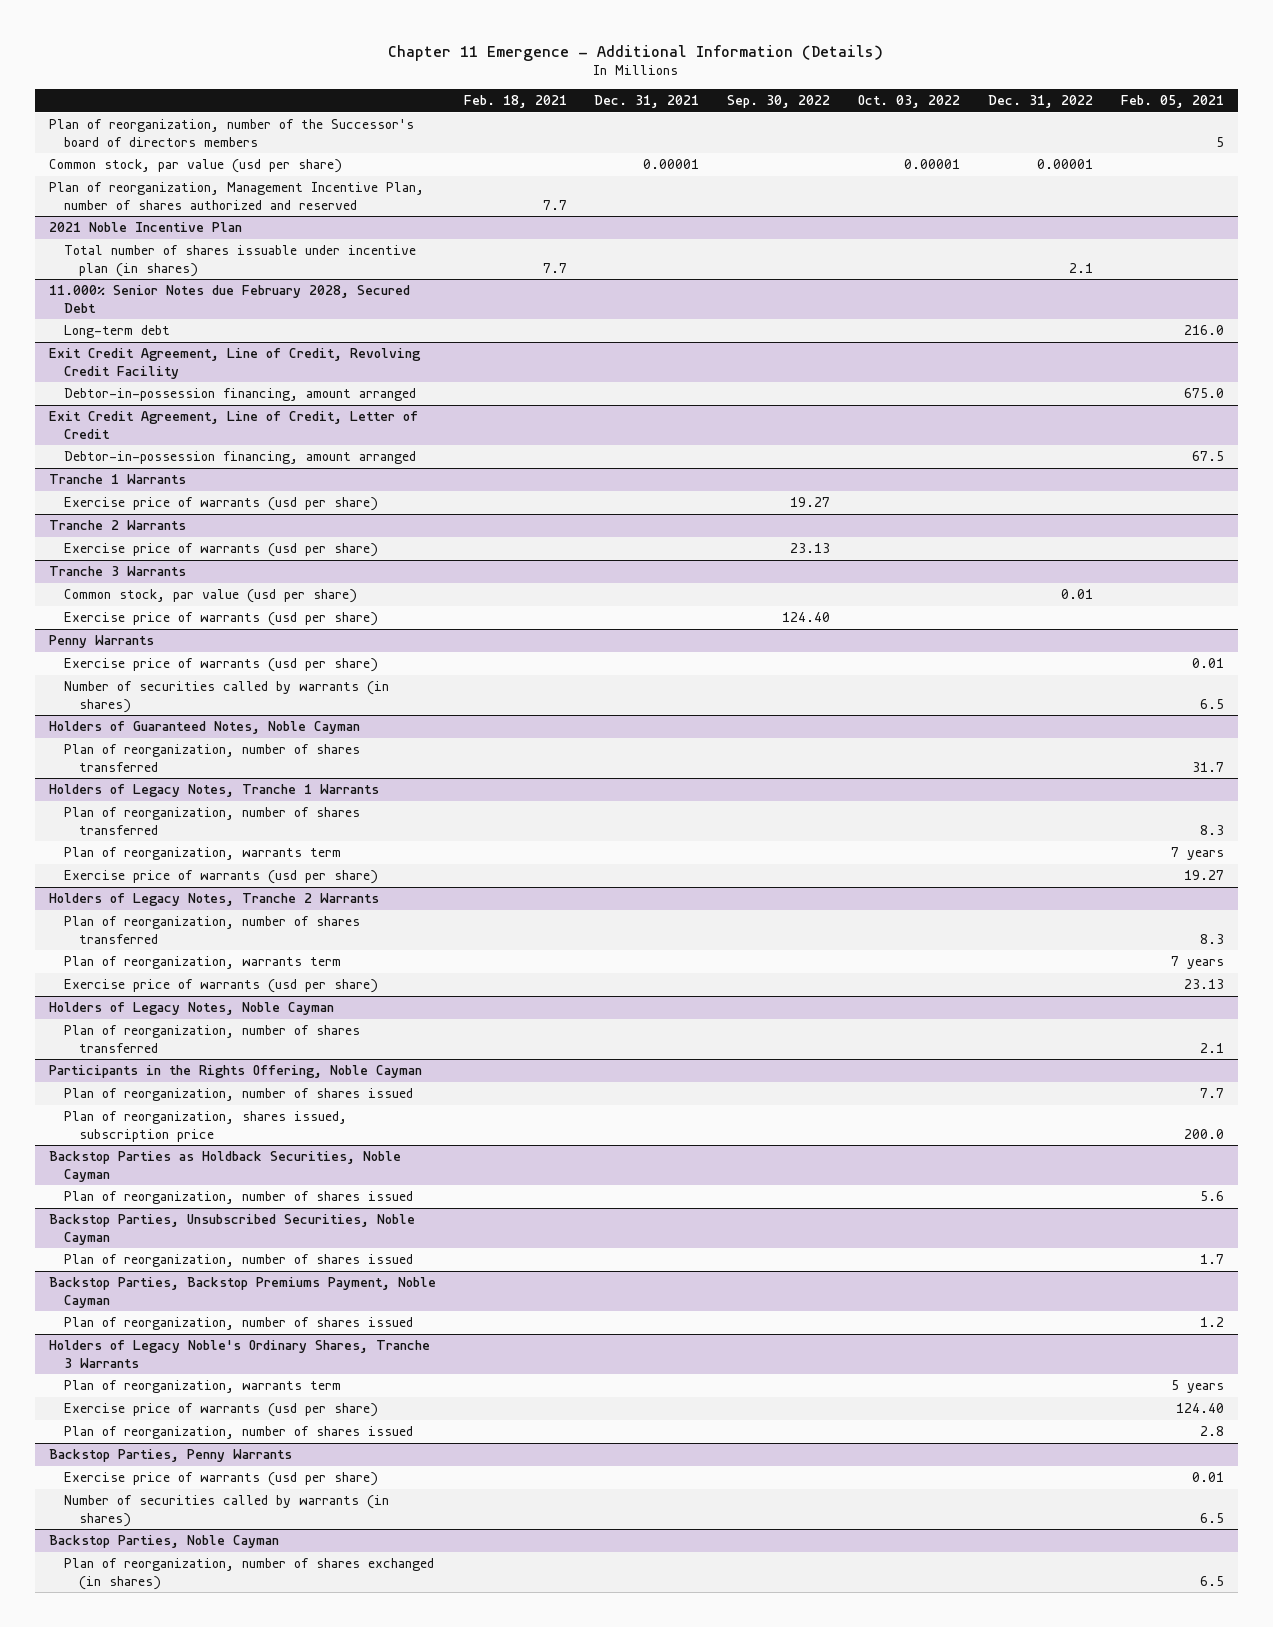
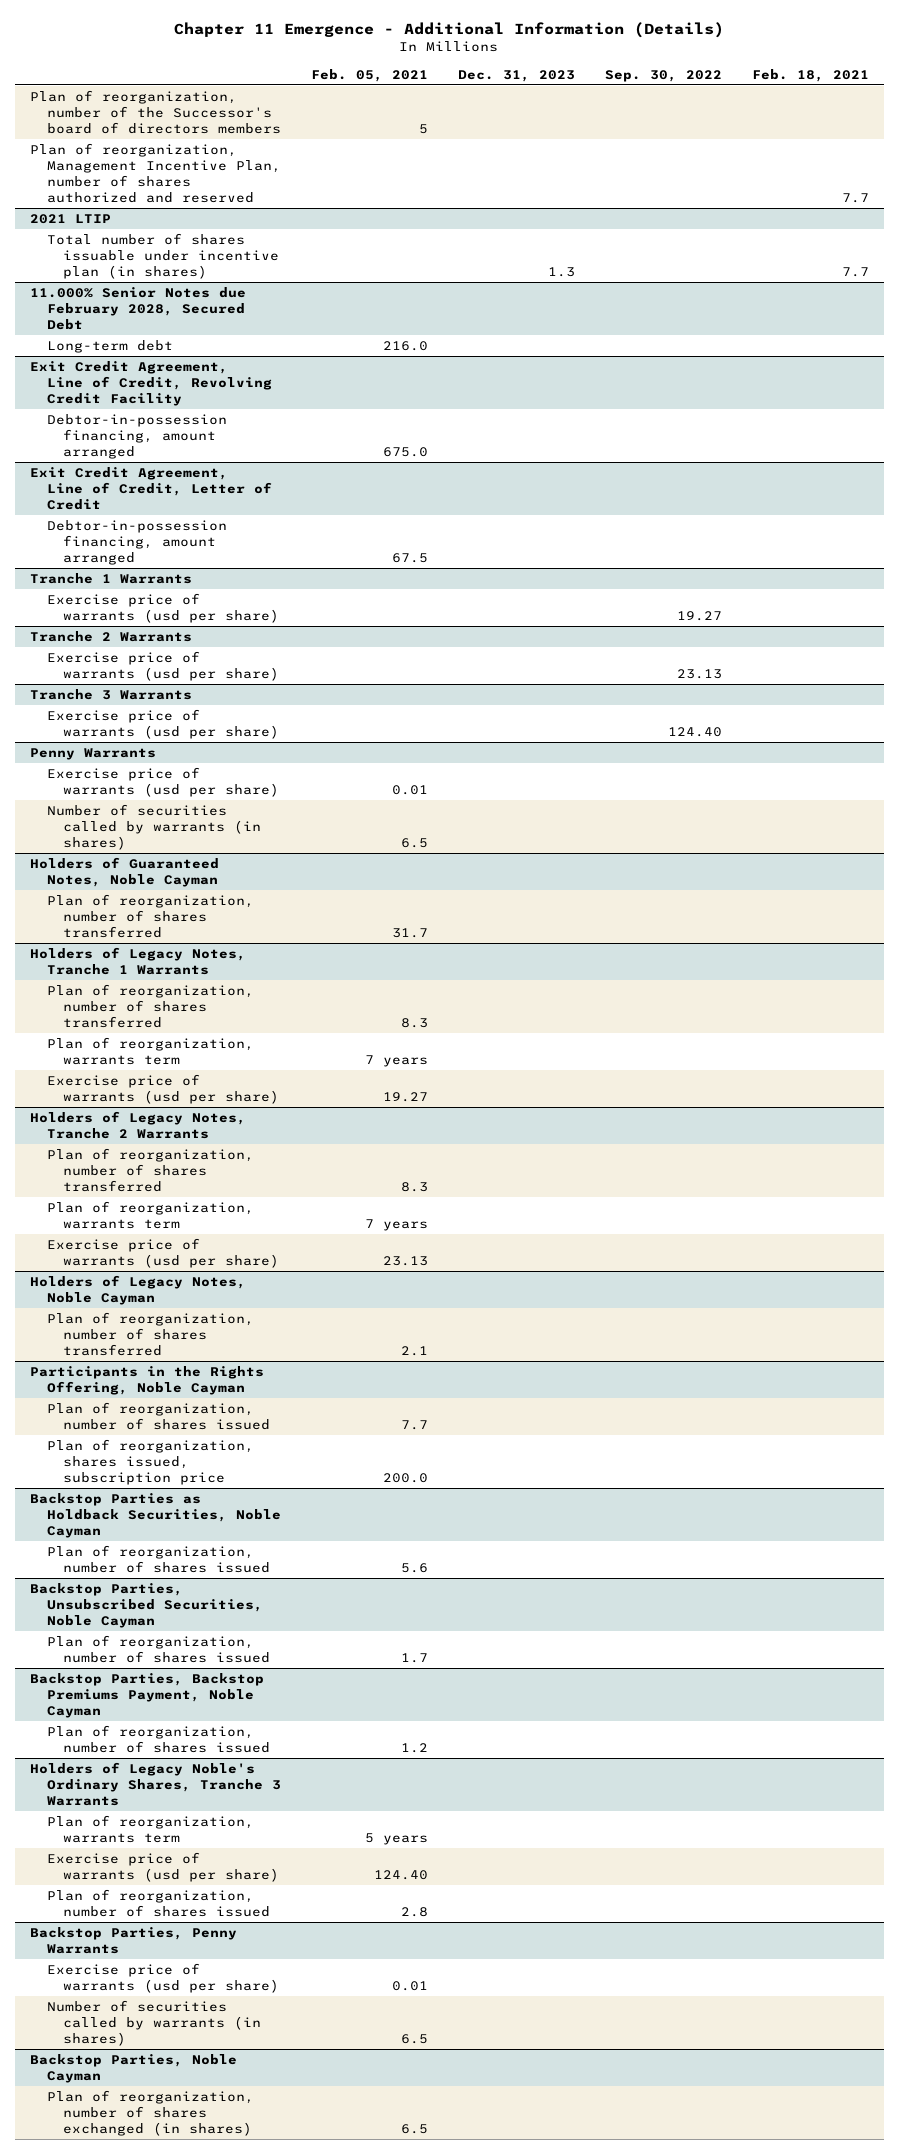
[594,95,700,109] Dec. 31, 2021 -> none
[858,95,961,109] Oct. 03, 2022 -> none
[987,95,1093,109] Dec. 31, 2022 -> none
none -> [457,69,575,82] Dec. 31, 2023
[48,159,342,174] Common stock, par value (usd per share) -> none
[48,222,242,233] 2021 Noble Incentive Plan -> [30,213,112,224] 2021 LTIP
[63,589,357,604] Common stock, par value (usd per share) -> none

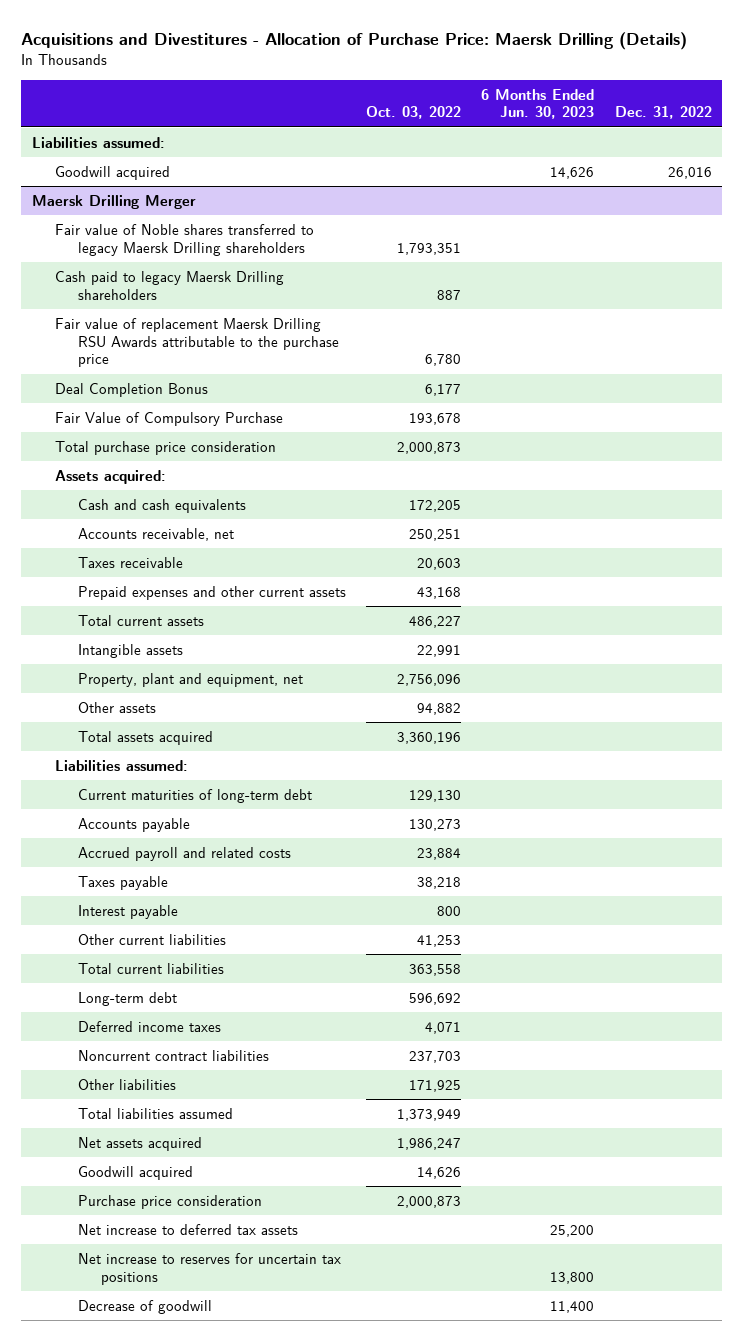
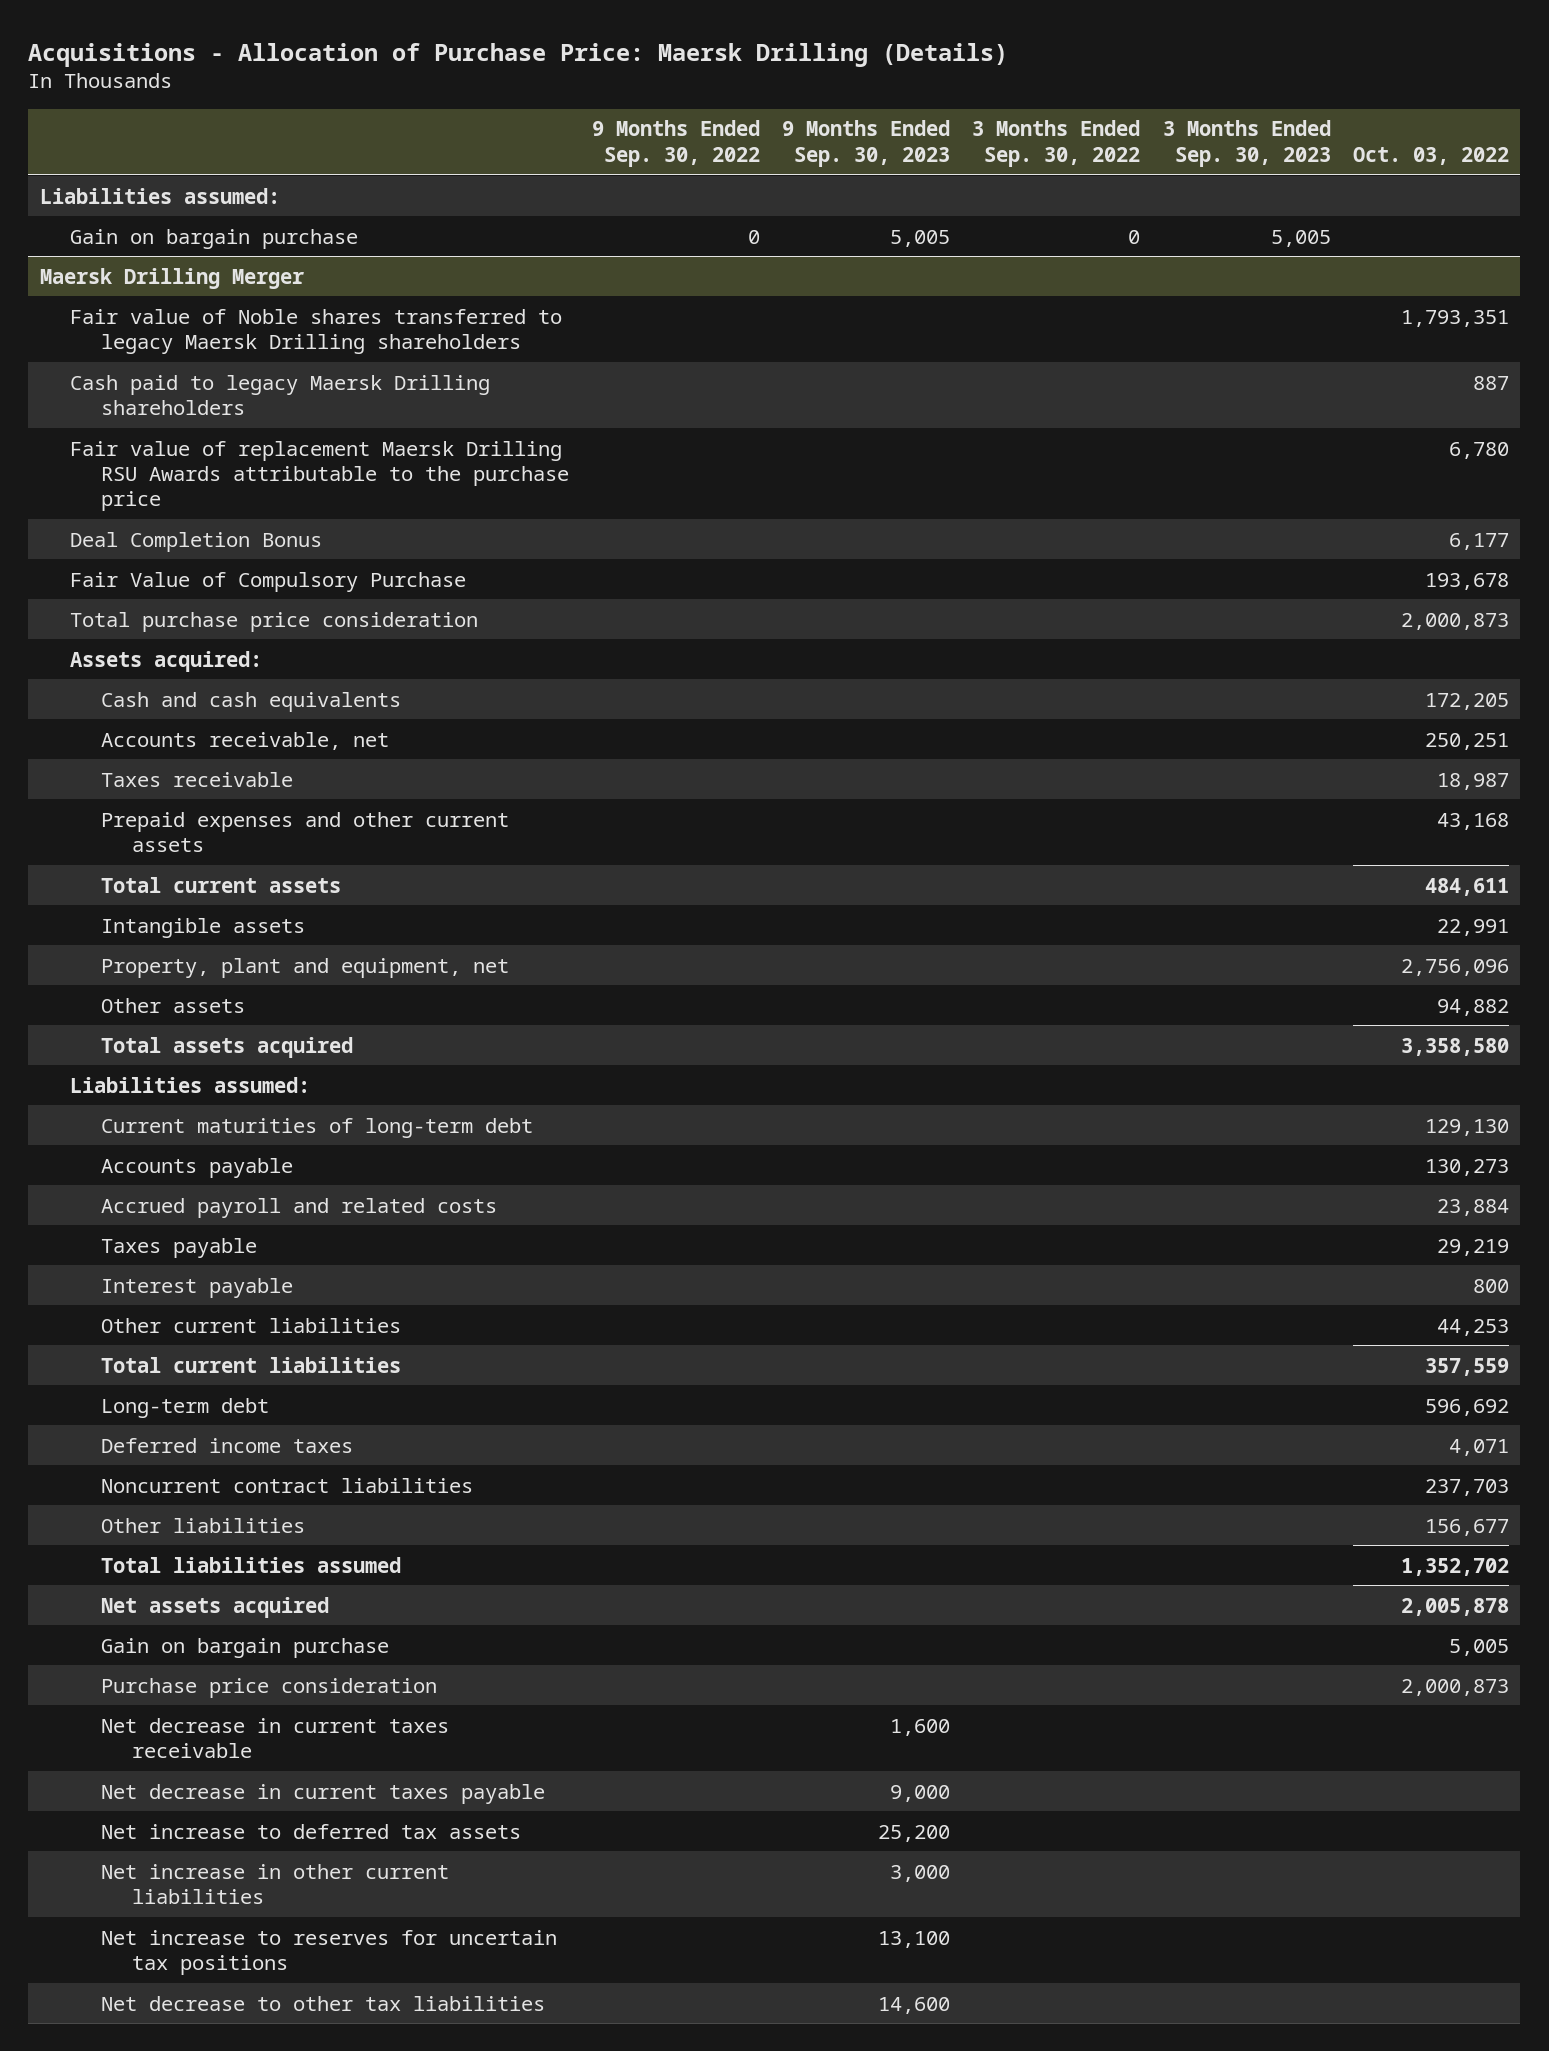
[21,31,688,50] Acquisitions and Divestitures - Allocation of Purchase Price: Maersk Drilling (Details) -> [28,42,1009,67] Acquisitions - Allocation of Purchase Price: Maersk Drilling (Details)
[481,88,595,120] 6 Months Ended Jun. 30, 2023 -> none
[614,106,712,120] Dec. 31, 2022 -> none
none -> [591,120,760,167] 9 Months Ended Sep. 30, 2022
none -> [781,120,950,167] 9 Months Ended Sep. 30, 2023
none -> [972,120,1141,167] 3 Months Ended Sep. 30, 2022
none -> [1162,120,1331,167] 3 Months Ended Sep. 30, 2023
[54,165,170,180] Goodwill acquired -> none
none -> [70,228,359,249] Gain on bargain purchase
[416,557,461,570] 20,603 -> [1436,772,1509,790] 18,987
[408,615,461,628] 486,227 -> [1424,877,1509,896] 484,611
[396,731,461,744] 3,360,196 -> [1400,1037,1509,1056] 3,358,580
[416,876,461,889] 38,218 -> [1436,1238,1509,1256] 29,219
[416,934,461,947] 41,253 -> [1436,1318,1509,1336] 44,253
[408,963,461,976] 363,558 -> [1424,1357,1509,1376] 357,559
[77,1165,193,1180] Goodwill acquired -> none
[408,1079,461,1092] 171,925 -> [1424,1518,1509,1536] 156,677
[396,1108,461,1121] 1,373,949 -> [1400,1557,1509,1576] 1,352,702
[396,1137,461,1150] 1,986,247 -> [1400,1597,1509,1616] 2,005,878
none -> [101,1637,390,1658] Gain on bargain purchase
none -> [101,1717,450,1758] Net decrease in current taxes receivable
none -> [101,1783,546,1804] Net decrease in current taxes payable
none -> [101,1863,450,1904] Net increase in other current liabilities
[77,1299,212,1314] Decrease of goodwill -> none
none -> [101,1995,546,2011] Net decrease to other tax liabilities

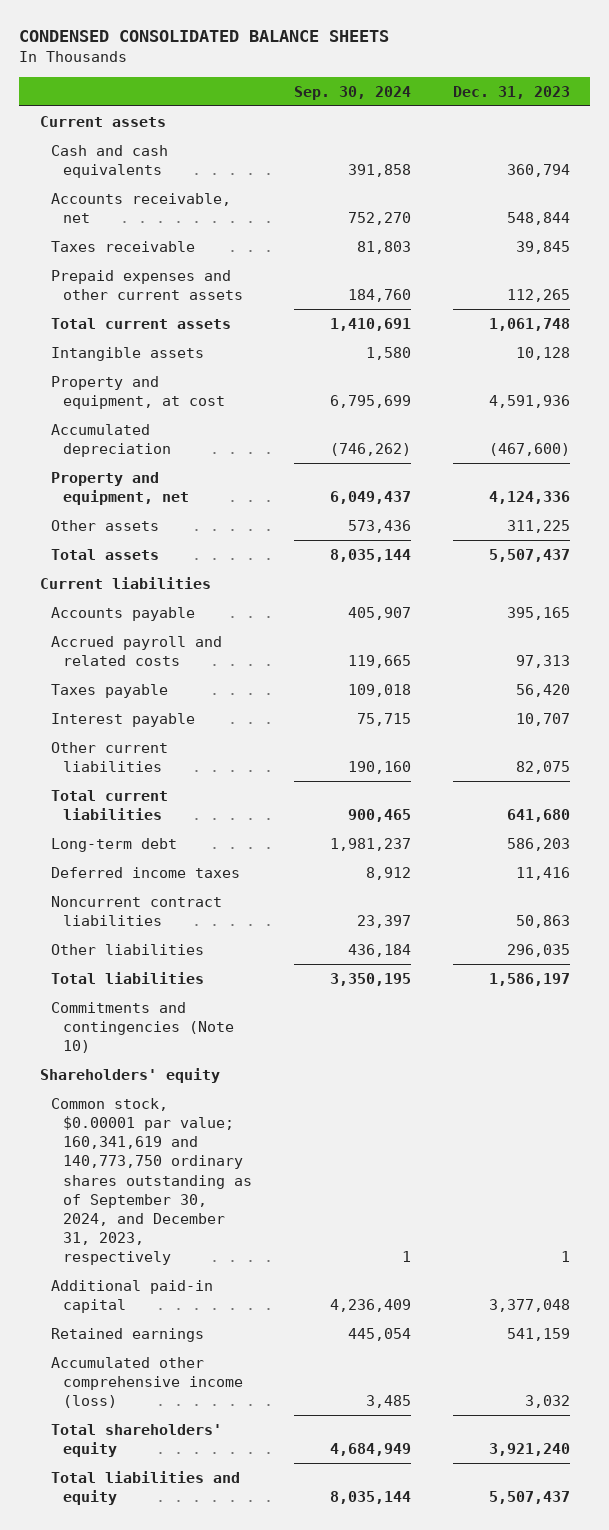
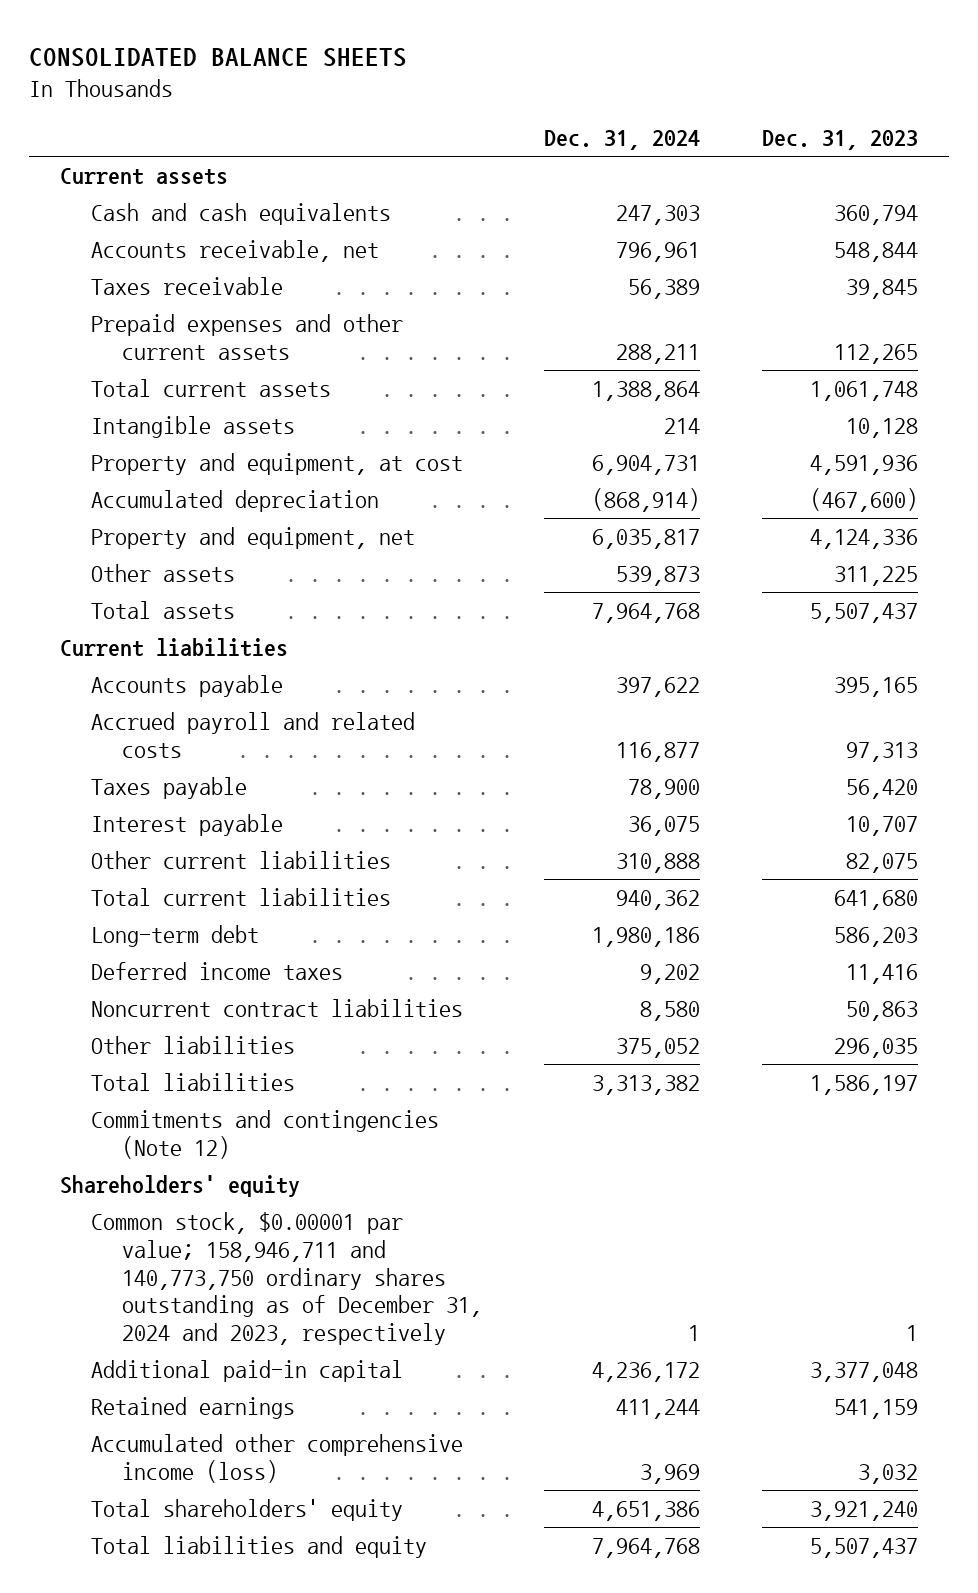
[18,29,389,42] CONDENSED CONSOLIDATED BALANCE SHEETS -> [28,47,407,67] CONSOLIDATED BALANCE SHEETS
[293,85,411,100] Sep. 30, 2024 -> none
none -> [543,130,700,151] Dec. 31, 2024
[51,1001,234,1054] Commitments and contingencies (Note 10) -> [90,1109,439,1159] Commitments and contingencies (Note 12)
[51,1097,252,1266] Common stock, $0.00001 par value; 160,341,619 and 140,773,750 ordinary shares outstanding as of September 30, 2024, and December 31, 2023, respectively -> [90,1211,482,1346] Common stock, $0.00001 par value; 158,946,711 and 140,773,750 ordinary shares outstanding as of December 31, 2024 and 2023, respectively

